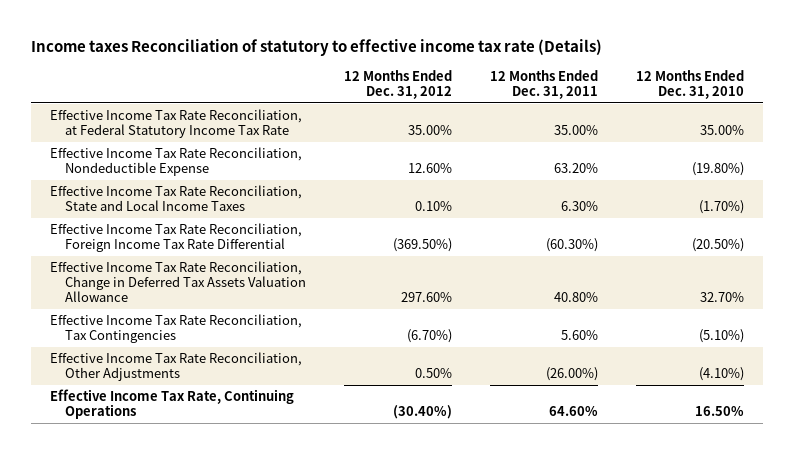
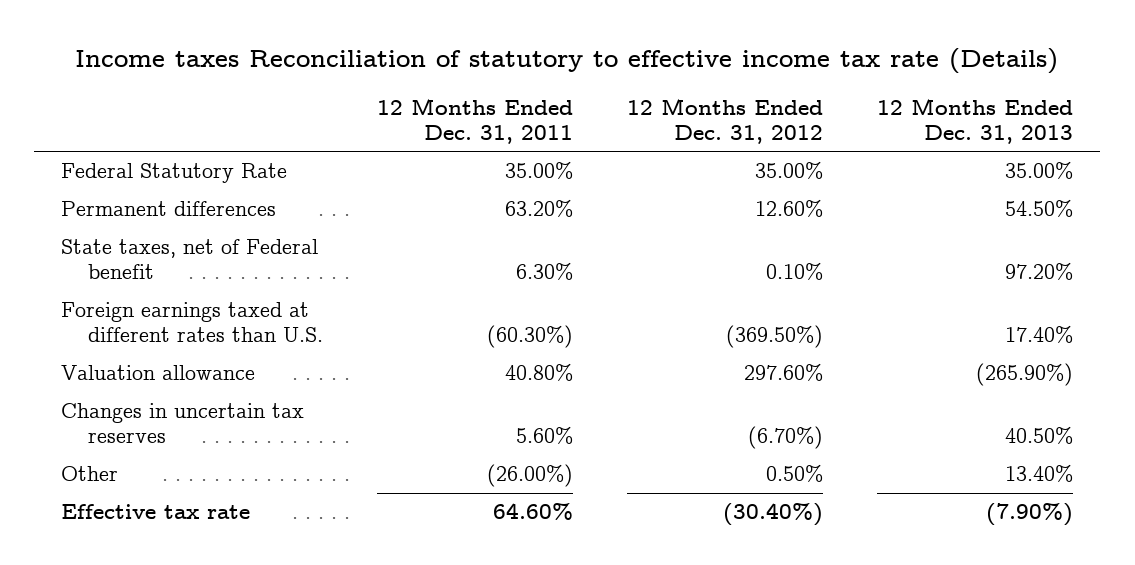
[635,69,744,99] 12 Months Ended Dec. 31, 2010 -> none
none -> [877,98,1074,144] 12 Months Ended Dec. 31, 2013
[50,109,303,139] Effective Income Tax Rate Reconciliation, at Federal Statutory Income Tax Rate -> [61,163,288,184] Federal Statutory Rate
[50,147,303,177] Effective Income Tax Rate Reconciliation, Nondeductible Expense -> [61,201,277,217] Permanent differences
[50,185,303,212] Effective Income Tax Rate Reconciliation, State and Local Income Taxes -> [61,239,319,280] State taxes, net of Federal benefit
[50,223,303,253] Effective Income Tax Rate Reconciliation, Foreign Income Tax Rate Differential -> [61,302,323,343] Foreign earnings taxed at different rates than U.S.
[50,261,307,303] Effective Income Tax Rate Reconciliation, Change in Deferred Tax Assets Valuation Allowance -> [61,365,256,381] Valuation allowance
[50,314,303,344] Effective Income Tax Rate Reconciliation, Tax Contingencies -> [61,403,305,444] Changes in uncertain tax reserves
[50,352,303,382] Effective Income Tax Rate Reconciliation, Other Adjustments -> [61,466,119,482] Other
[50,389,295,420] Effective Income Tax Rate, Continuing Operations -> [61,504,251,520] Effective tax rate

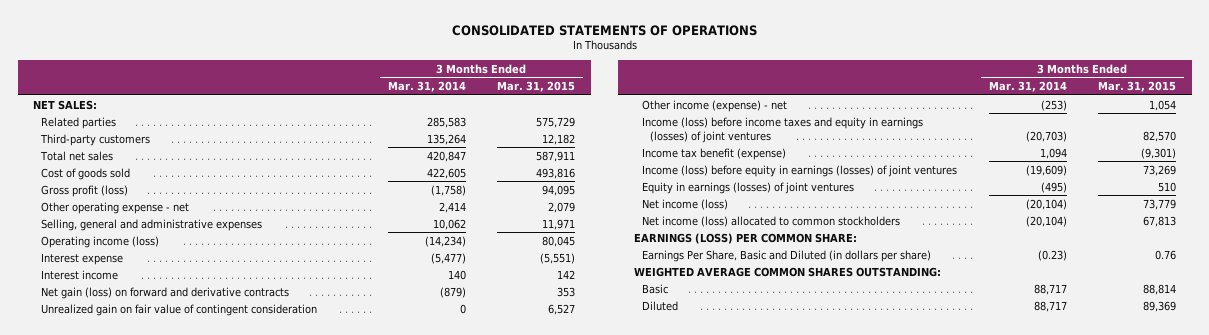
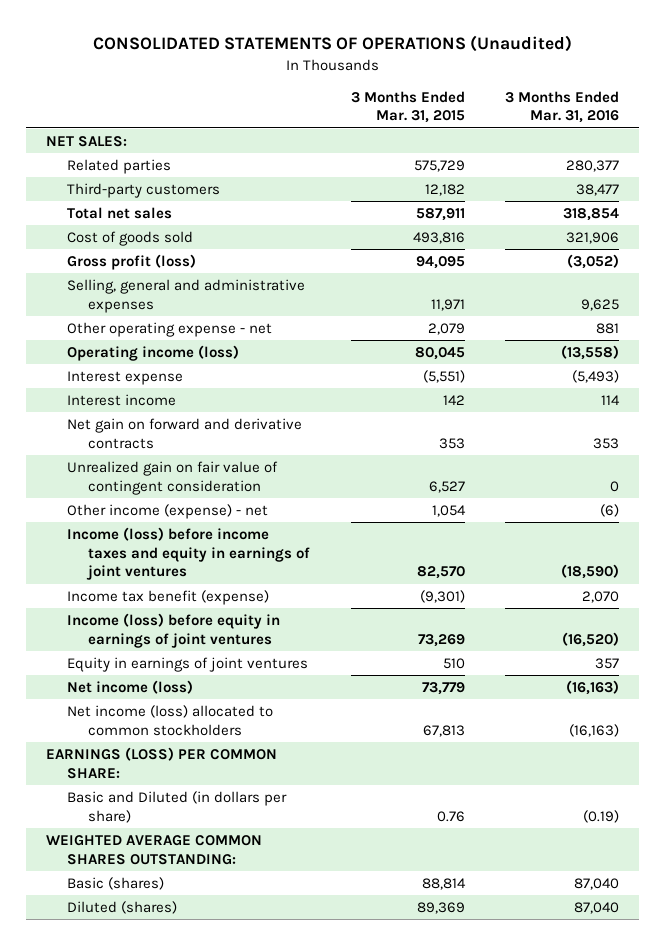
[451,24,757,36] CONSOLIDATED STATEMENTS OF OPERATIONS -> [92,35,572,53] CONSOLIDATED STATEMENTS OF OPERATIONS (Unaudited)
[387,81,466,93] Mar. 31, 2014 -> none
none -> [505,90,620,124] 3 Months Ended Mar. 31, 2016
[41,201,190,214] Other operating expense - net -> [67,321,273,337] Other operating expense - net
[41,286,290,299] Net gain (loss) on forward and derivative contracts -> [67,417,303,449] Net gain on forward and derivative contracts
[642,116,924,143] Income (loss) before income taxes and equity in earnings (losses) of joint ventures -> [67,526,311,581] Income (loss) before income taxes and equity in earnings of joint ventures
[642,164,958,177] Income (loss) before equity in earnings (losses) of joint ventures -> [67,612,281,648] Income (loss) before equity in earnings of joint ventures
[642,181,855,194] Equity in earnings (losses) of joint ventures -> [67,656,309,672] Equity in earnings of joint ventures
[642,249,932,262] Earnings Per Share, Basic and Diluted (in dollars per share) -> [67,790,288,823] Basic and Diluted (in dollars per share)
[642,283,669,294] Basic -> [67,876,165,890] Basic (shares)
[642,300,679,311] Diluted -> [67,900,178,914] Diluted (shares)

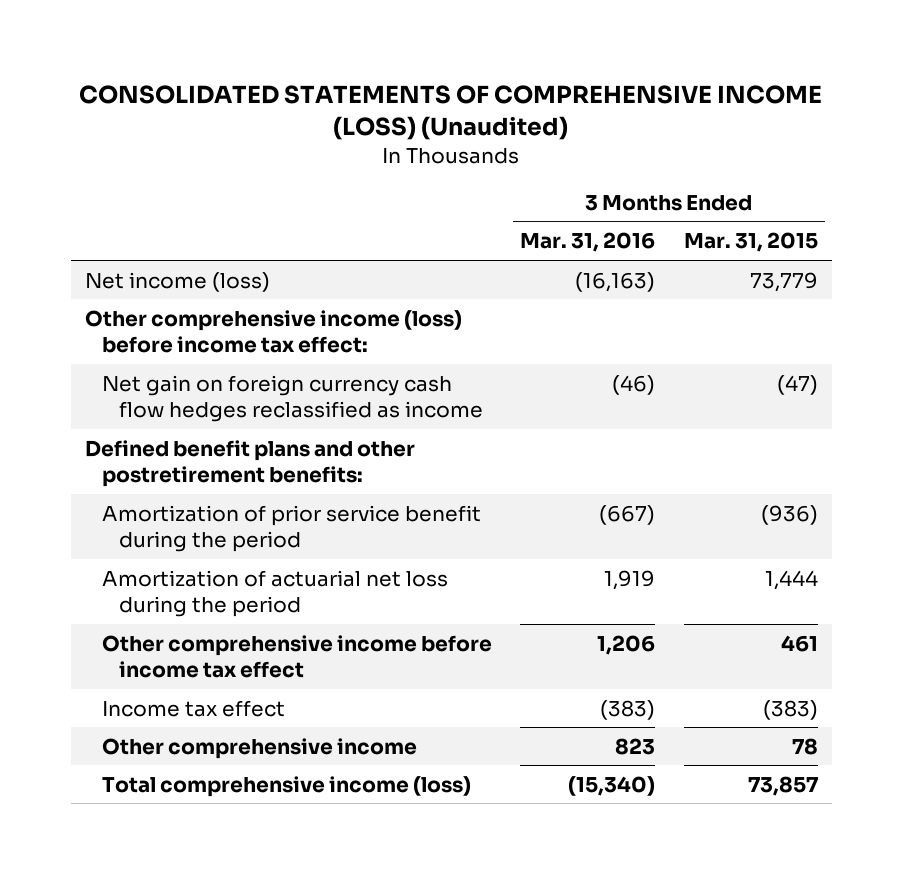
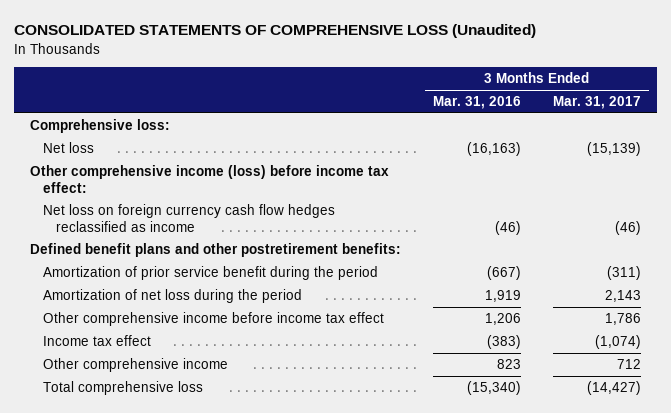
[79,85,823,140] CONSOLIDATED STATEMENTS OF COMPREHENSIVE INCOME (LOSS) (Unaudited) -> [14,24,537,39] CONSOLIDATED STATEMENTS OF COMPREHENSIVE LOSS (Unaudited)
[683,232,818,253] Mar. 31, 2015 -> none
none -> [552,96,641,110] Mar. 31, 2017
none -> [30,119,171,134] Comprehensive loss:
[85,271,271,292] Net income (loss) -> [42,142,94,154] Net loss
[102,374,484,423] Net gain on foreign currency cash flow hedges reclassified as income -> [42,204,335,232] Net loss on foreign currency cash flow hedges reclassified as income
[102,569,449,618] Amortization of actuarial net loss during the period -> [42,289,302,304] Amortization of net loss during the period
[102,775,472,797] Total comprehensive income (loss) -> [42,381,203,396] Total comprehensive loss

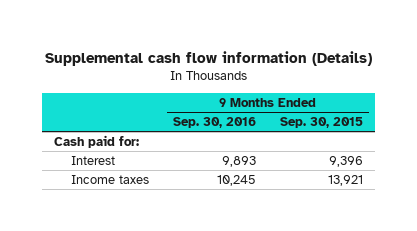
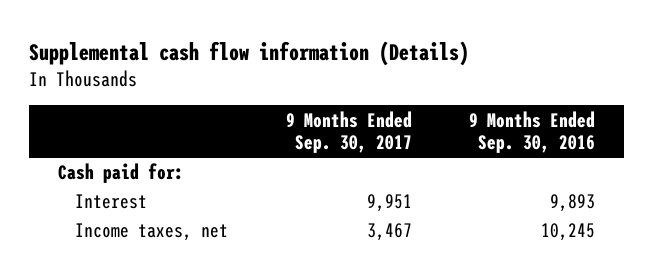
[280,117,364,129] Sep. 30, 2015 -> none
none -> [285,110,412,154] 9 Months Ended Sep. 30, 2017
[70,174,149,184] Income taxes -> [75,223,229,242] Income taxes, net

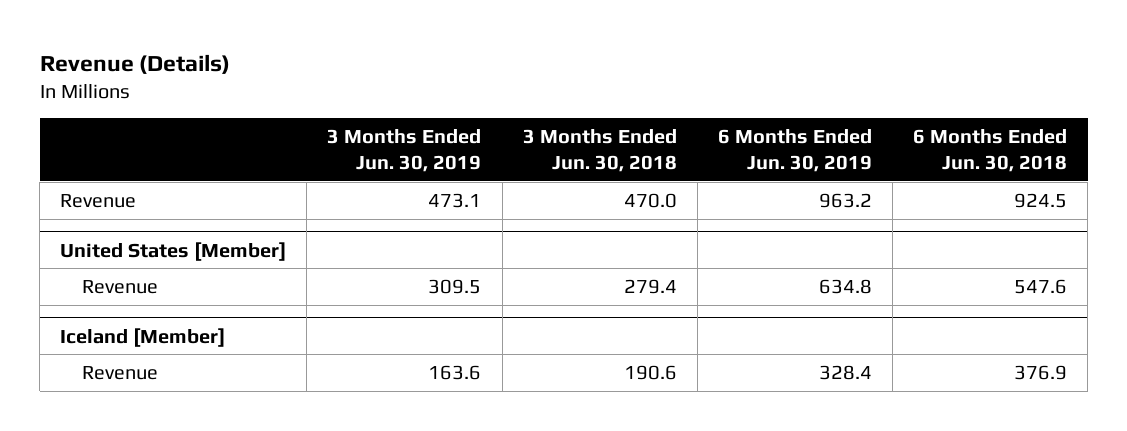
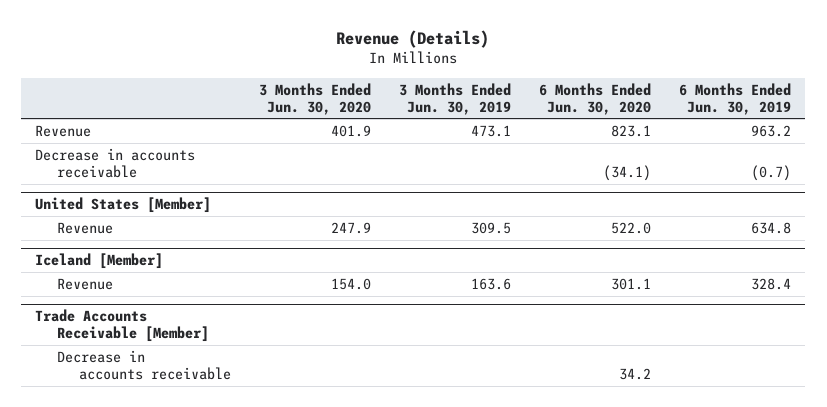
[522,129,677,172] 3 Months Ended Jun. 30, 2018 -> none
[913,129,1068,172] 6 Months Ended Jun. 30, 2018 -> none
none -> [258,82,371,115] 3 Months Ended Jun. 30, 2020
none -> [539,82,652,115] 6 Months Ended Jun. 30, 2020
none -> [35,147,196,178] Decrease in accounts receivable
none -> [35,309,210,343] Trade Accounts Receivable [Member]
none -> [57,349,231,380] Decrease in accounts receivable

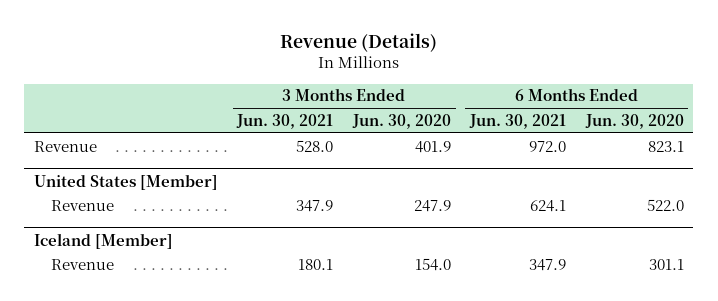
[399,82,512,115] 3 Months Ended Jun. 30, 2019 -> none
[679,82,792,115] 6 Months Ended Jun. 30, 2019 -> none
none -> [236,114,334,130] Jun. 30, 2021
none -> [469,114,567,130] Jun. 30, 2021
[35,147,196,178] Decrease in accounts receivable -> none
[35,309,210,343] Trade Accounts Receivable [Member] -> none
[57,349,231,380] Decrease in accounts receivable -> none

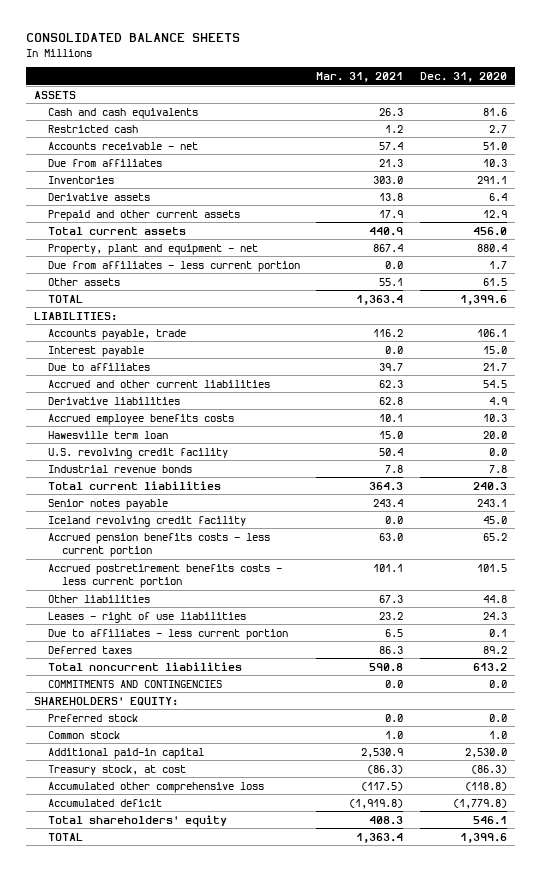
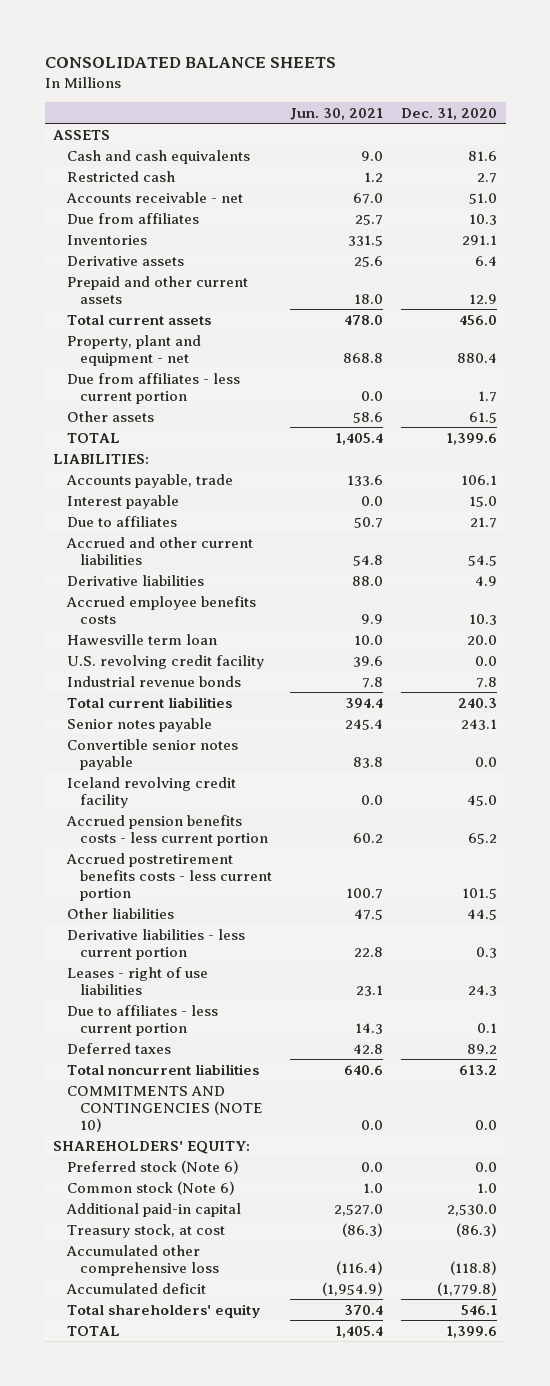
[316,71,404,82] Mar. 31, 2021 -> none
none -> [290,107,384,120] Jun. 30, 2021
none -> [66,738,238,770] Convertible senior notes payable
[482,594,507,603] 44.8 -> [466,908,497,920] 44.5
none -> [66,928,245,960] Derivative liabilities - less current portion
[48,679,223,688] COMMITMENTS AND CONTINGENCIES -> [66,1085,264,1132] COMMITMENTS AND CONTINGENCIES (NOTE 10)
[48,713,139,722] Preferred stock -> [66,1159,239,1174] Preferred stock (Note 6)
[48,730,121,739] Common stock -> [66,1180,235,1195] Common stock (Note 6)

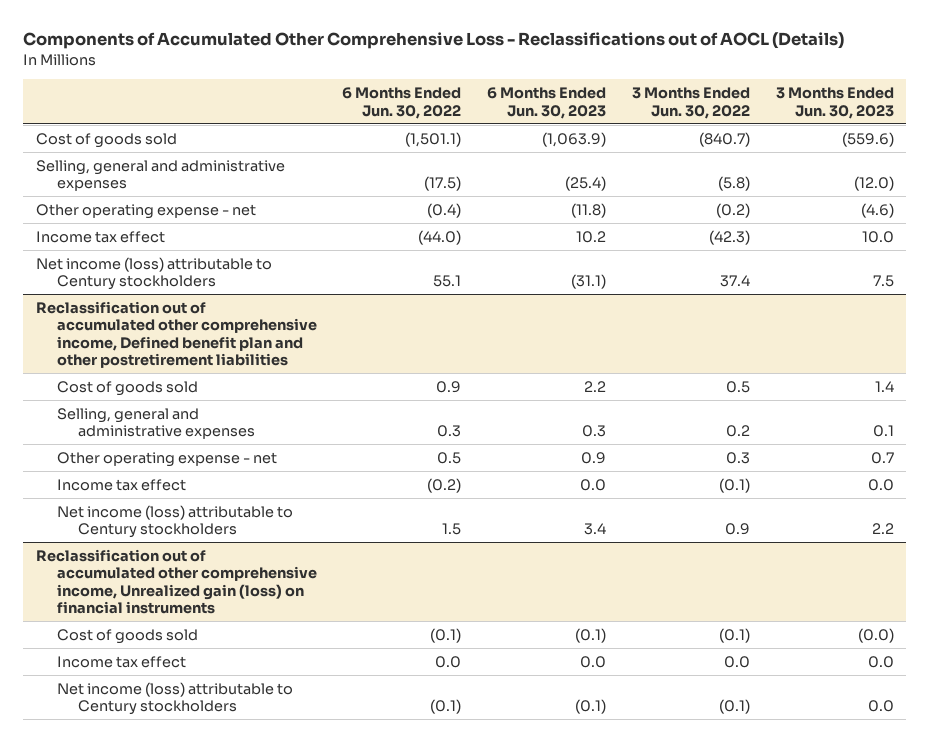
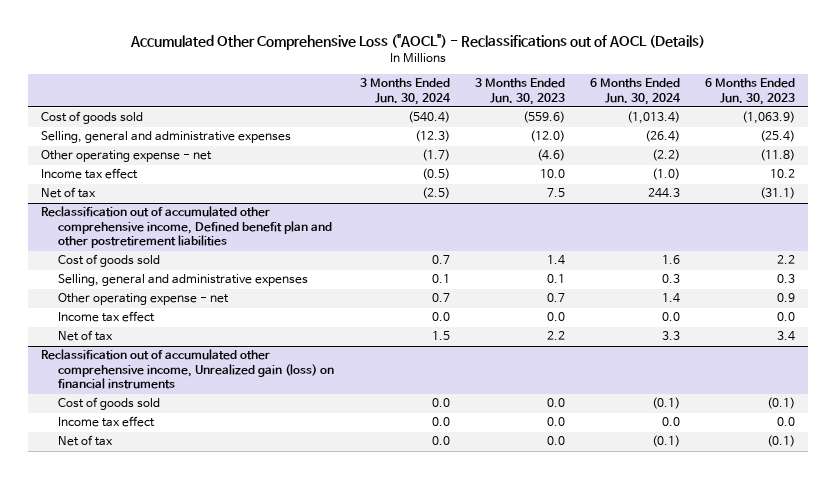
[22,32,844,50] Components of Accumulated Other Comprehensive Loss - Reclassifications out of AOCL (Details) -> [130,34,706,51] Accumulated Other Comprehensive Loss ("AOCL") - Reclassifications out of AOCL (Details)
[342,87,462,119] 6 Months Ended Jun. 30, 2022 -> none
[631,87,750,119] 3 Months Ended Jun. 30, 2022 -> none
none -> [359,78,451,105] 3 Months Ended Jun. 30, 2024
none -> [589,78,681,105] 6 Months Ended Jun. 30, 2024
[35,256,272,291] Net income (loss) attributable to Century stockholders -> [40,187,96,199] Net of tax
[56,504,293,539] Net income (loss) attributable to Century stockholders -> [58,330,114,342] Net of tax
[857,627,894,643] (0.0) -> [546,398,565,408] 0.0
[56,681,293,716] Net income (loss) attributable to Century stockholders -> [58,435,114,447] Net of tax

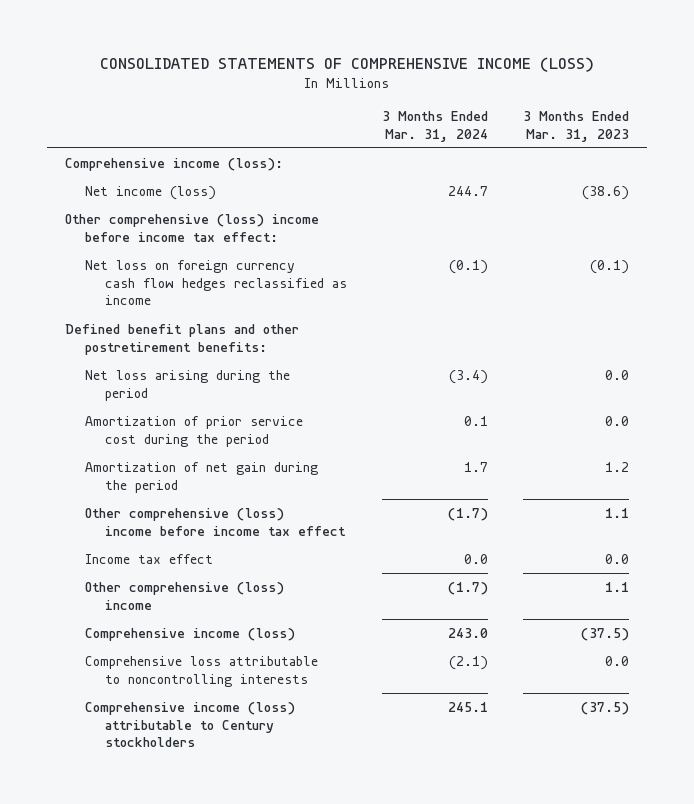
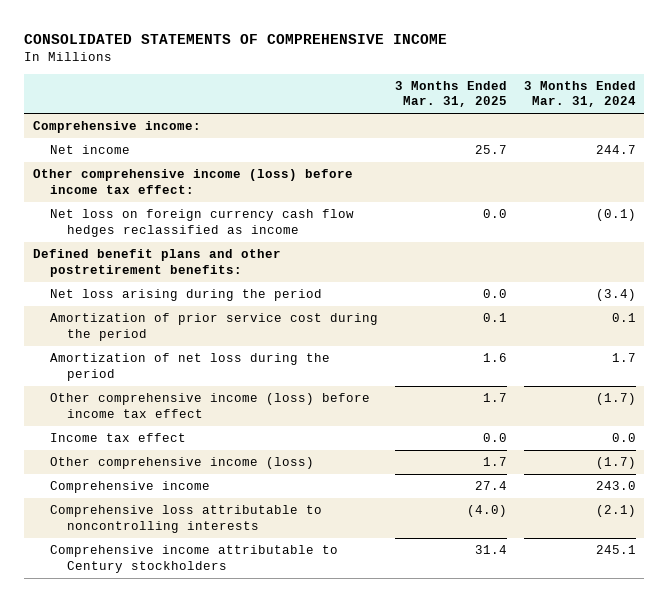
[100,57,595,73] CONSOLIDATED STATEMENTS OF COMPREHENSIVE INCOME (LOSS) -> [24,33,448,44] CONSOLIDATED STATEMENTS OF COMPREHENSIVE INCOME
[523,110,630,142] 3 Months Ended Mar. 31, 2023 -> none
none -> [394,81,507,108] 3 Months Ended Mar. 31, 2025
[64,157,283,171] Comprehensive income (loss): -> [32,121,201,134] Comprehensive income:
[84,185,216,200] Net income (loss) -> [49,145,130,155] Net income
[64,213,319,242] Other comprehensive (loss) income before income tax effect: -> [32,169,353,194] Other comprehensive income (loss) before income tax effect:
[84,461,318,493] Amortization of net gain during the period -> [49,353,330,381] Amortization of net loss during the period
[84,507,346,536] Other comprehensive (loss) income before income tax effect -> [49,393,370,418] Other comprehensive income (loss) before income tax effect
[84,581,284,610] Other comprehensive (loss) income -> [49,457,314,470] Other comprehensive income (loss)
[84,627,295,641] Comprehensive income (loss) -> [49,481,210,494] Comprehensive income
[84,701,295,748] Comprehensive income (loss) attributable to Century stockholders -> [49,545,338,573] Comprehensive income attributable to Century stockholders

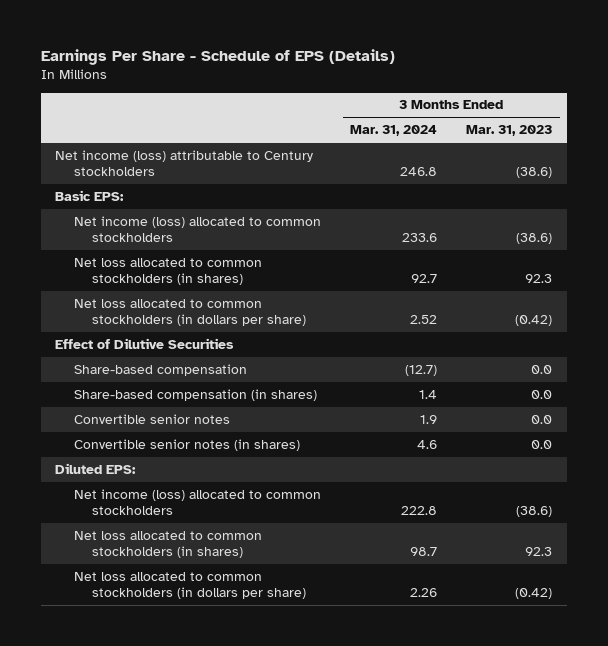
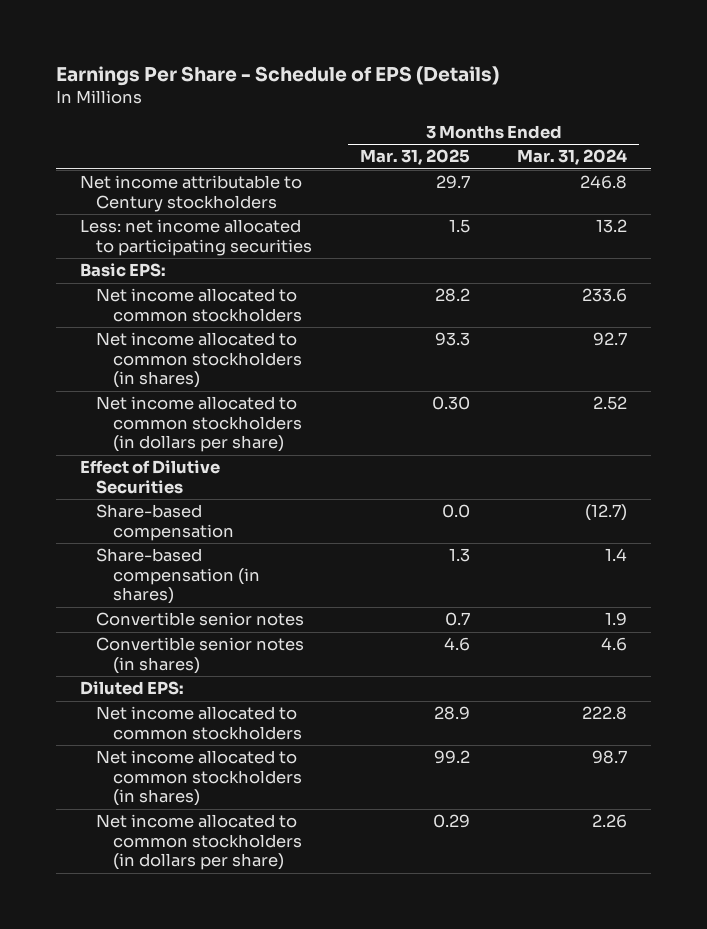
[466,125,553,137] Mar. 31, 2023 -> none
none -> [359,149,470,166] Mar. 31, 2025
[55,149,314,176] Net income (loss) attributable to Century stockholders -> [79,175,302,212] Net income attributable to Century stockholders
none -> [79,219,313,256] Less: net income allocated to participating securities
[73,215,321,242] Net income (loss) allocated to common stockholders -> [96,288,302,322] Net income allocated to common stockholders
[73,257,262,285] Net loss allocated to common stockholders (in shares) -> [96,332,302,389] Net income allocated to common stockholders (in shares)
[73,298,307,326] Net loss allocated to common stockholders (in dollars per share) -> [96,396,302,453] Net income allocated to common stockholders (in dollars per share)
[73,488,321,515] Net income (loss) allocated to common stockholders -> [96,706,302,740] Net income allocated to common stockholders
[73,530,262,558] Net loss allocated to common stockholders (in shares) -> [96,750,302,807] Net income allocated to common stockholders (in shares)
[73,571,307,599] Net loss allocated to common stockholders (in dollars per share) -> [96,814,302,871] Net income allocated to common stockholders (in dollars per share)

